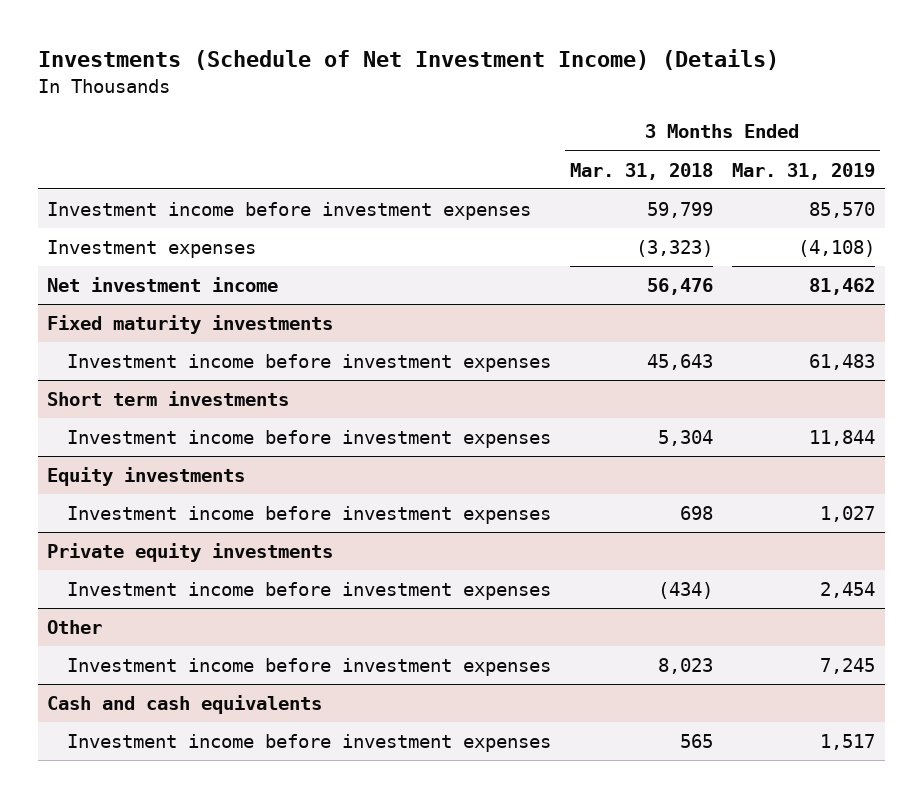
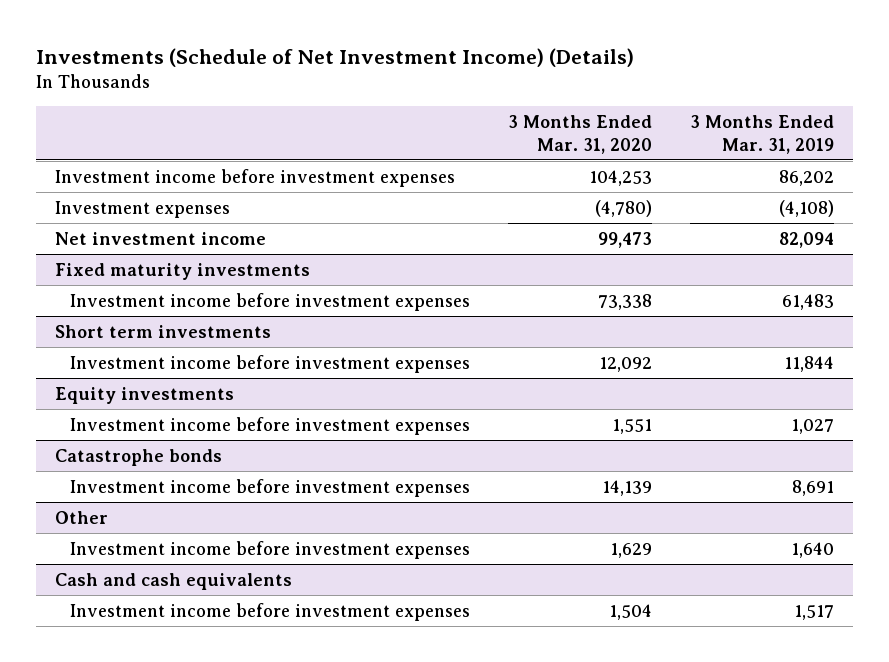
[569,162,713,180] Mar. 31, 2018 -> none
none -> [508,115,653,154] 3 Months Ended Mar. 31, 2020
[809,202,876,219] 85,570 -> [779,169,835,186] 86,202
[809,278,876,296] 81,462 -> [779,231,835,248] 82,094
[47,543,334,563] Private equity investments -> none
none -> [54,448,222,466] Catastrophe bonds
[820,582,876,599] 2,454 -> [792,479,835,496] 8,691
[820,658,876,675] 7,245 -> [791,541,835,558] 1,640

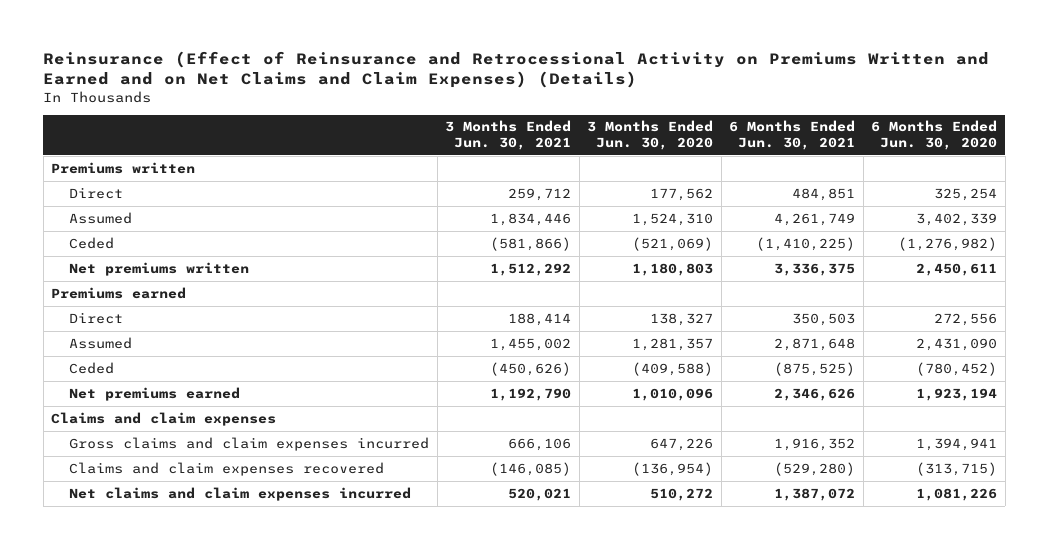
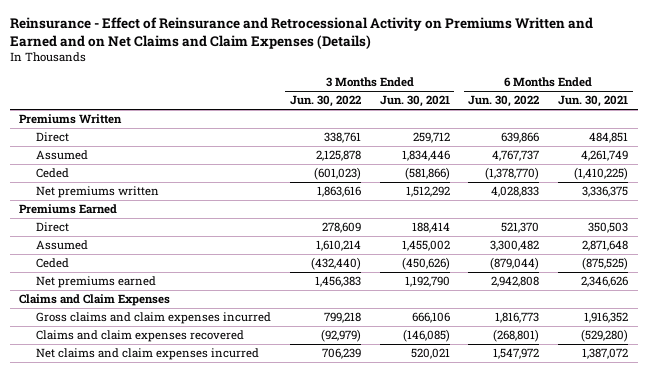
[43,50,990,88] Reinsurance (Effect of Reinsurance and Retrocessional Activity on Premiums Written and Earned and on Net Claims and Claim Expenses) (Details) -> [9,16,593,49] Reinsurance - Effect of Reinsurance and Retrocessional Activity on Premiums Written and Earned and on Net Claims and Claim Expenses (Details)
[587,120,714,151] 3 Months Ended Jun. 30, 2020 -> none
[871,120,998,151] 6 Months Ended Jun. 30, 2020 -> none
none -> [289,95,361,108] Jun. 30, 2022
none -> [468,95,540,108] Jun. 30, 2022
[51,161,196,174] Premiums written -> [19,114,123,125] Premiums Written
[51,286,187,299] Premiums earned -> [19,204,118,215] Premiums Earned
[51,411,277,426] Claims and claim expenses -> [19,294,171,307] Claims and Claim Expenses

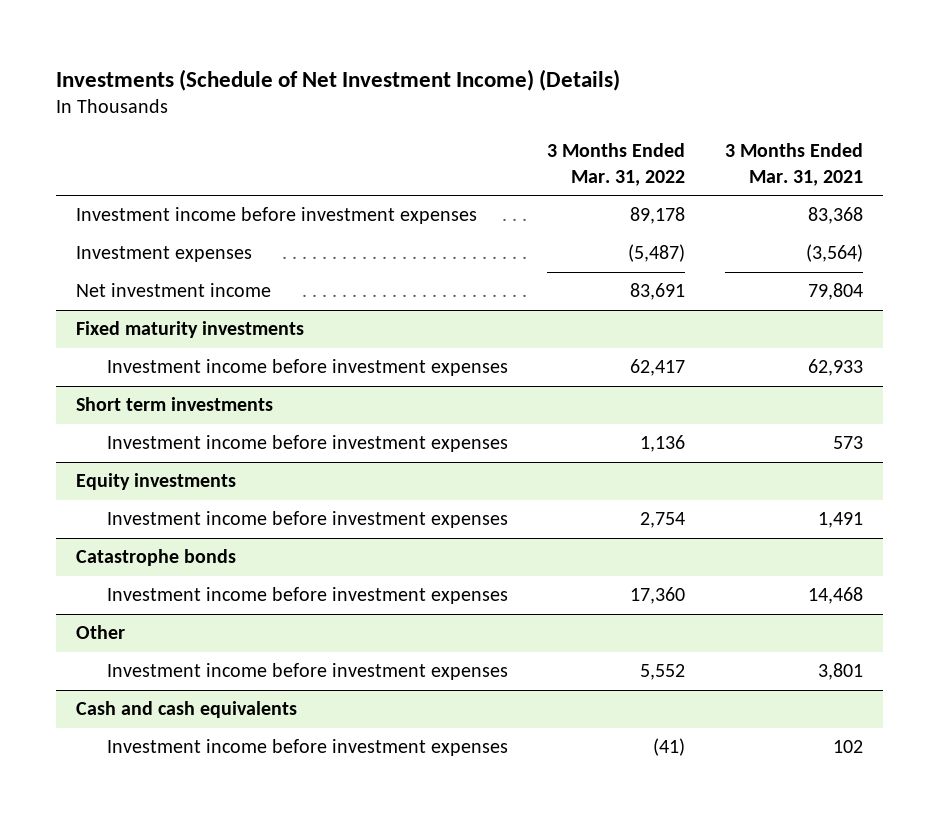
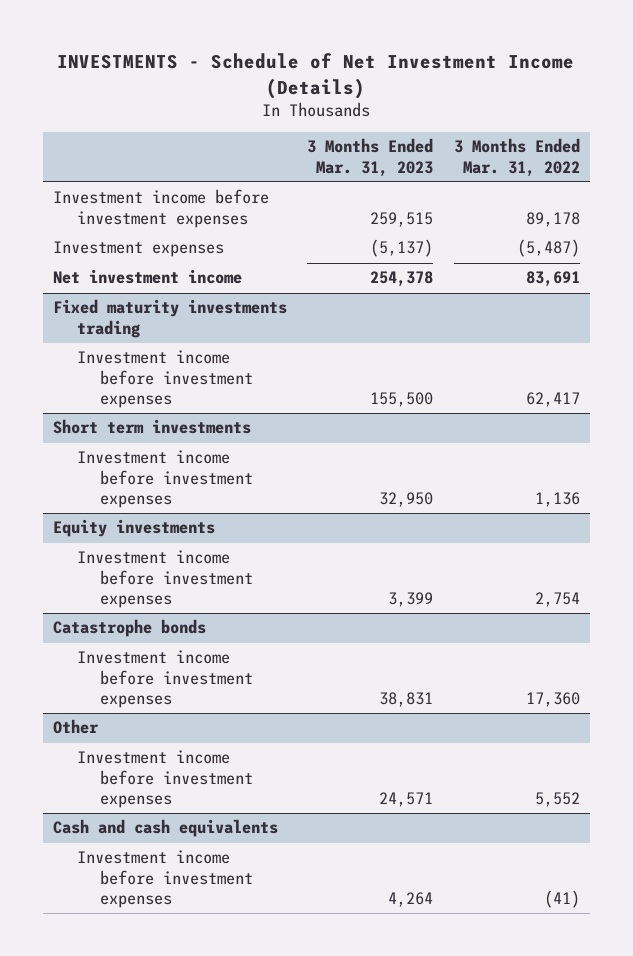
[56,68,621,91] Investments (Schedule of Net Investment Income) (Details) -> [57,53,575,99] INVESTMENTS - Schedule of Net Investment Income (Details)
[724,143,863,186] 3 Months Ended Mar. 31, 2021 -> none
none -> [307,138,434,177] 3 Months Ended Mar. 31, 2023
[76,321,305,339] Fixed maturity investments -> [53,299,288,338] Fixed maturity investments trading

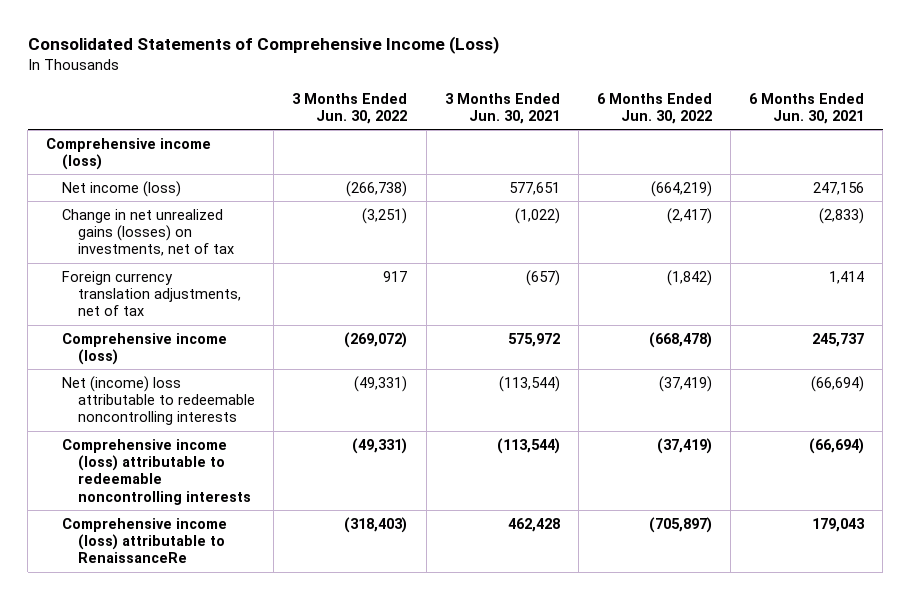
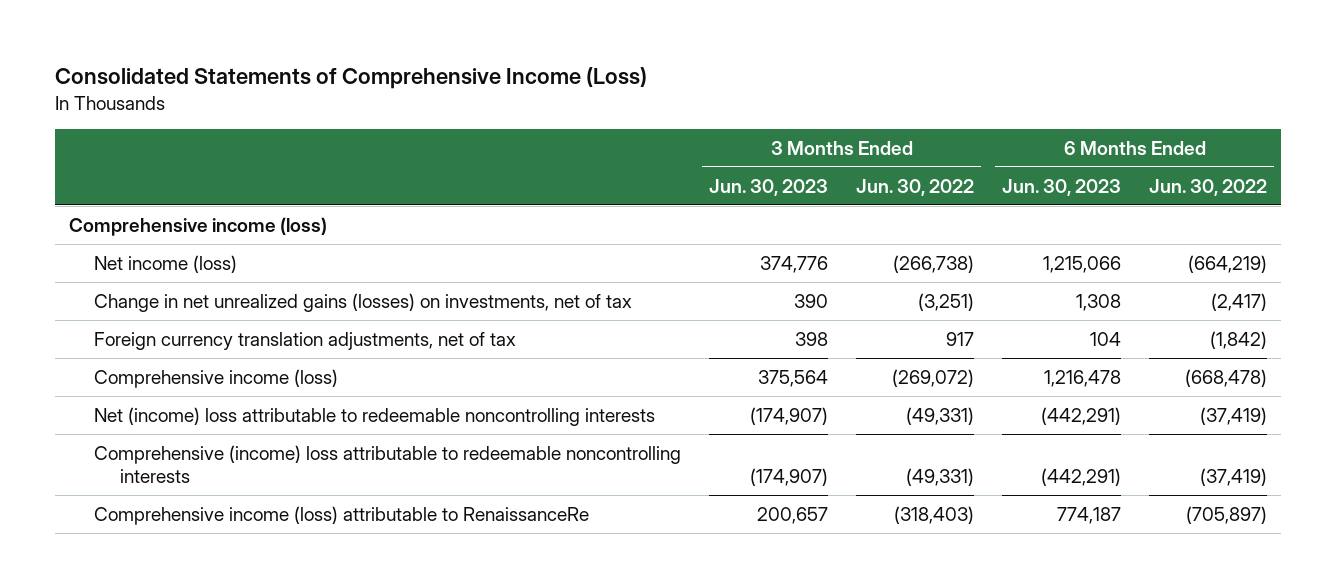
[444,92,560,124] 3 Months Ended Jun. 30, 2021 -> none
[748,92,864,124] 6 Months Ended Jun. 30, 2021 -> none
none -> [709,178,829,196] Jun. 30, 2023
none -> [1002,178,1122,196] Jun. 30, 2023
[62,438,252,505] Comprehensive income (loss) attributable to redeemable noncontrolling interests -> [94,444,682,483] Comprehensive (income) loss attributable to redeemable noncontrolling interests

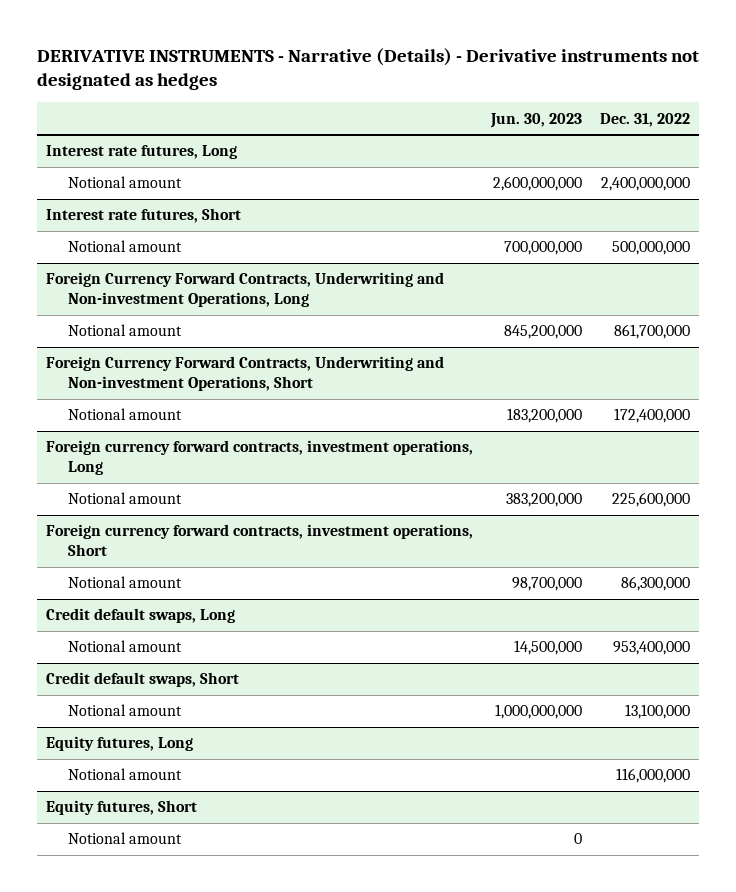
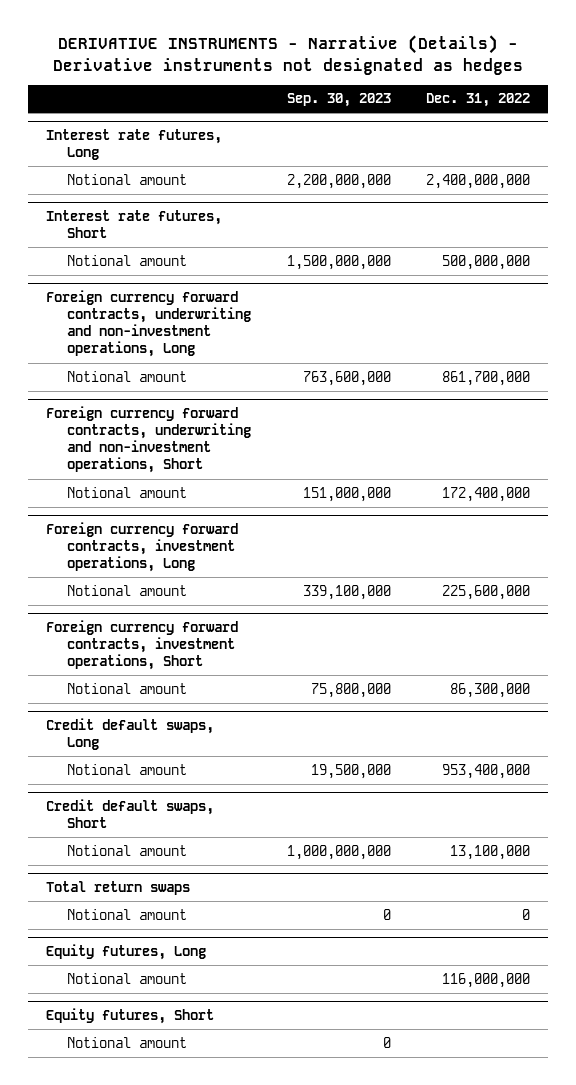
[490,112,583,128] Jun. 30, 2023 -> none
none -> [286,93,391,108] Sep. 30, 2023
[45,272,444,308] Foreign Currency Forward Contracts, Underwriting and Non-investment Operations, Long -> [45,290,252,358] Foreign currency forward contracts, underwriting and non-investment operations, Long
[45,356,444,392] Foreign Currency Forward Contracts, Underwriting and Non-investment Operations, Short -> [45,406,252,474] Foreign currency forward contracts, underwriting and non-investment operations, Short
none -> [45,881,190,896] Total return swaps
none -> [67,908,188,920] Notional amount

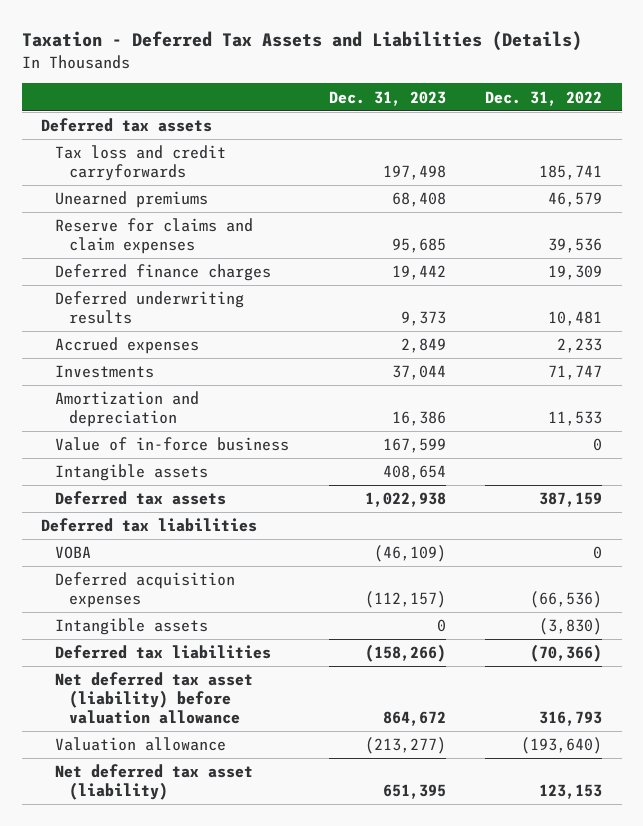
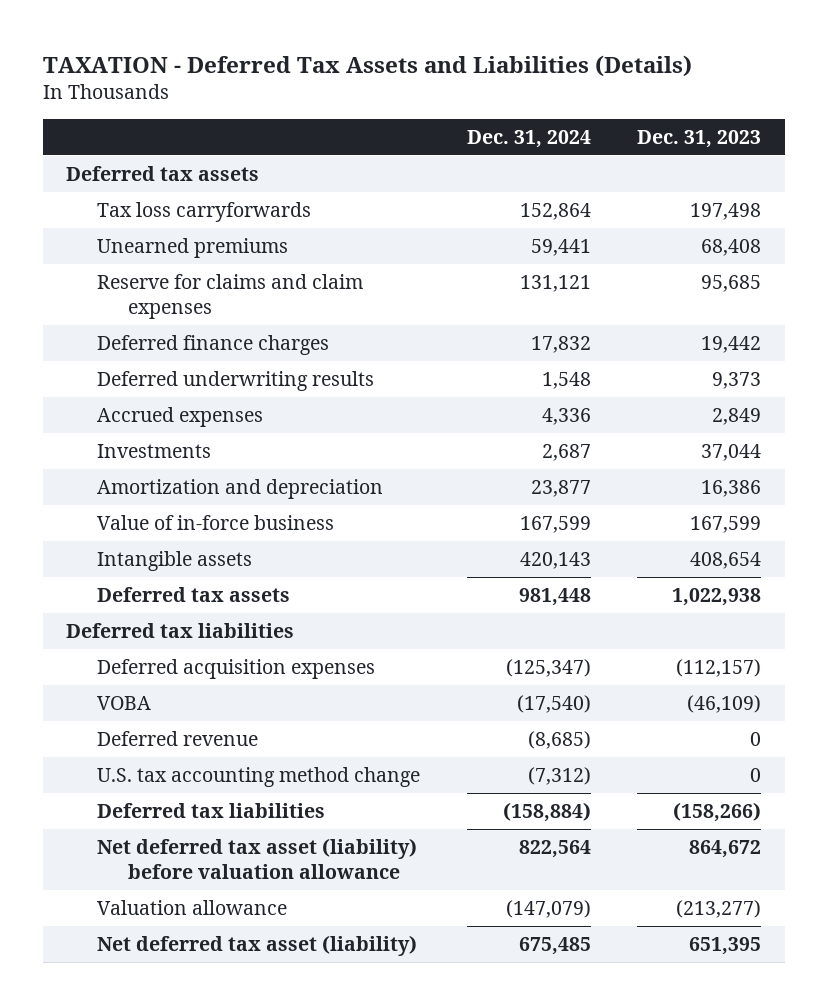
[21,31,582,52] Taxation - Deferred Tax Assets and Liabilities (Details) -> [42,55,692,78] TAXATION - Deferred Tax Assets and Liabilities (Details)
[485,90,603,106] Dec. 31, 2022 -> none
none -> [466,129,591,148] Dec. 31, 2024
[55,145,227,182] Tax loss and credit carryforwards -> [96,201,311,222] Tax loss carryforwards
[55,618,209,636] Intangible assets -> none
[55,546,92,560] VOBA -> [96,695,151,710] VOBA
none -> [96,730,258,746] Deferred revenue
none -> [96,766,420,787] U.S. tax accounting method change

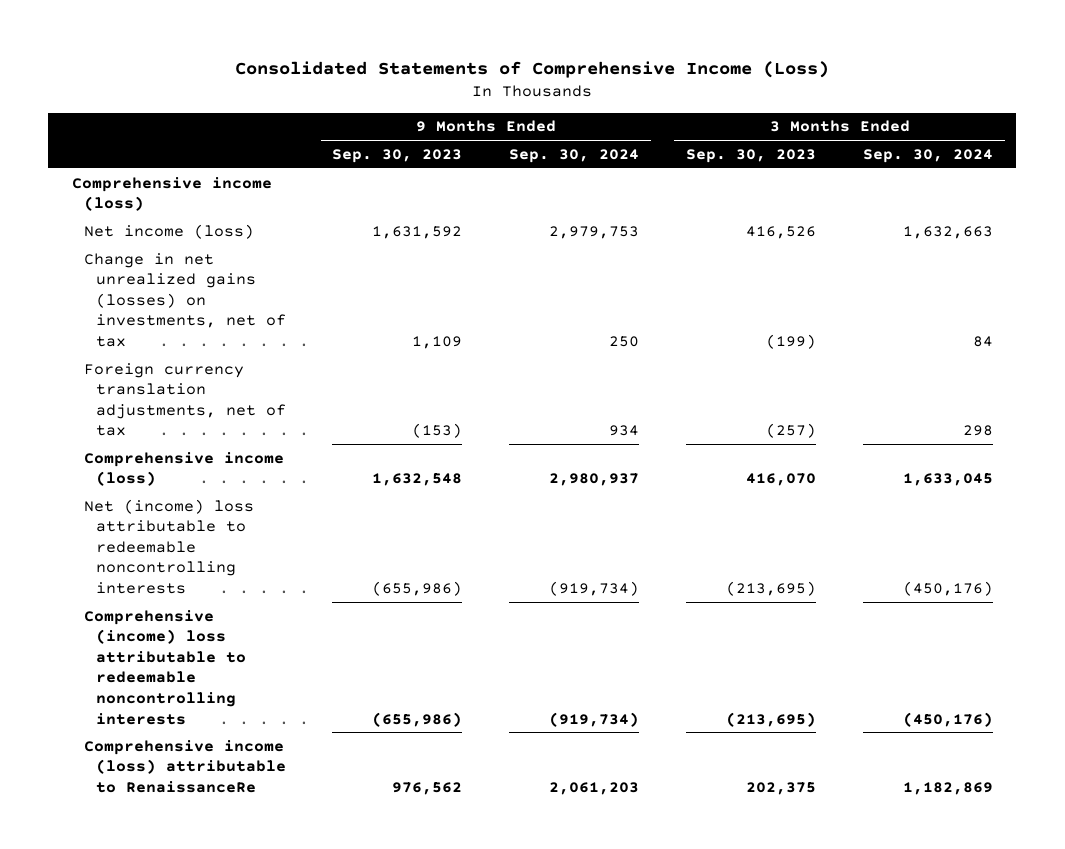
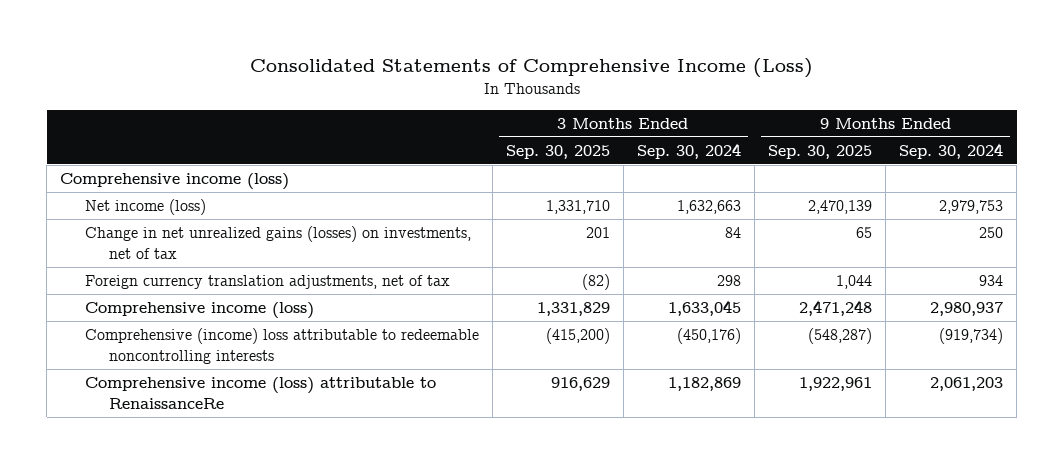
[332,148,463,163] Sep. 30, 2023 -> none
[686,148,817,163] Sep. 30, 2023 -> none
none -> [505,144,610,159] Sep. 30, 2025
none -> [767,144,872,159] Sep. 30, 2025
[83,498,254,594] Net (income) loss attributable to redeemable noncontrolling interests -> none

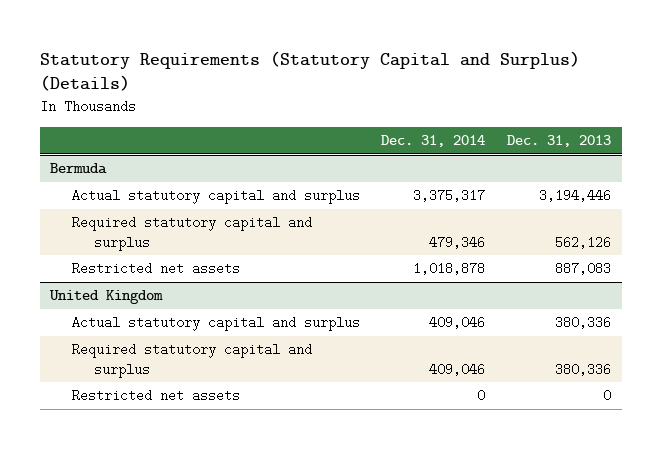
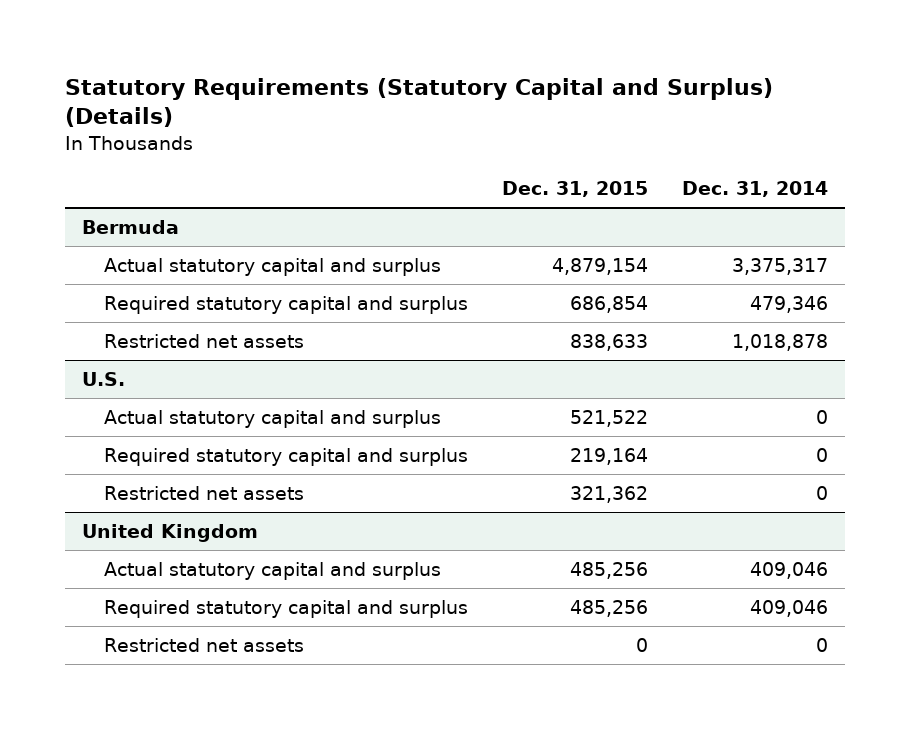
[506,135,611,148] Dec. 31, 2013 -> none
none -> [502,181,649,198] Dec. 31, 2015
none -> [82,371,126,386] U.S.
none -> [104,409,442,428] Actual statutory capital and surplus
none -> [104,447,469,466] Required statutory capital and surplus
none -> [104,485,305,500] Restricted net assets

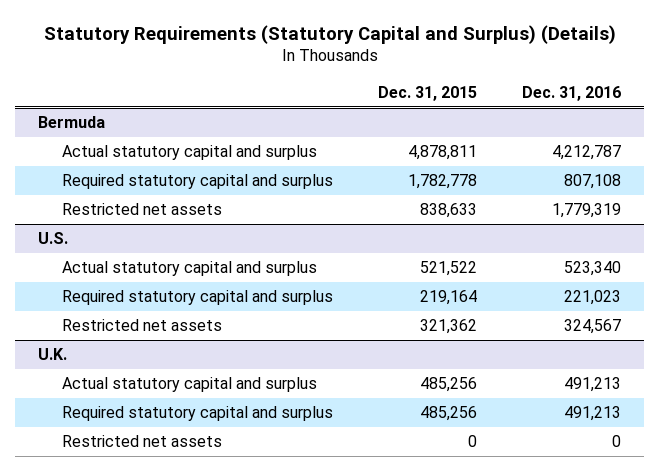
[682,181,829,198] Dec. 31, 2014 -> none
none -> [522,85,622,101] Dec. 31, 2016
[552,257,649,275] 4,879,154 -> [407,145,477,161] 4,878,811
[570,295,649,313] 686,854 -> [407,174,477,190] 1,782,778
[82,523,259,542] United Kingdom -> [37,348,67,361] U.K.

